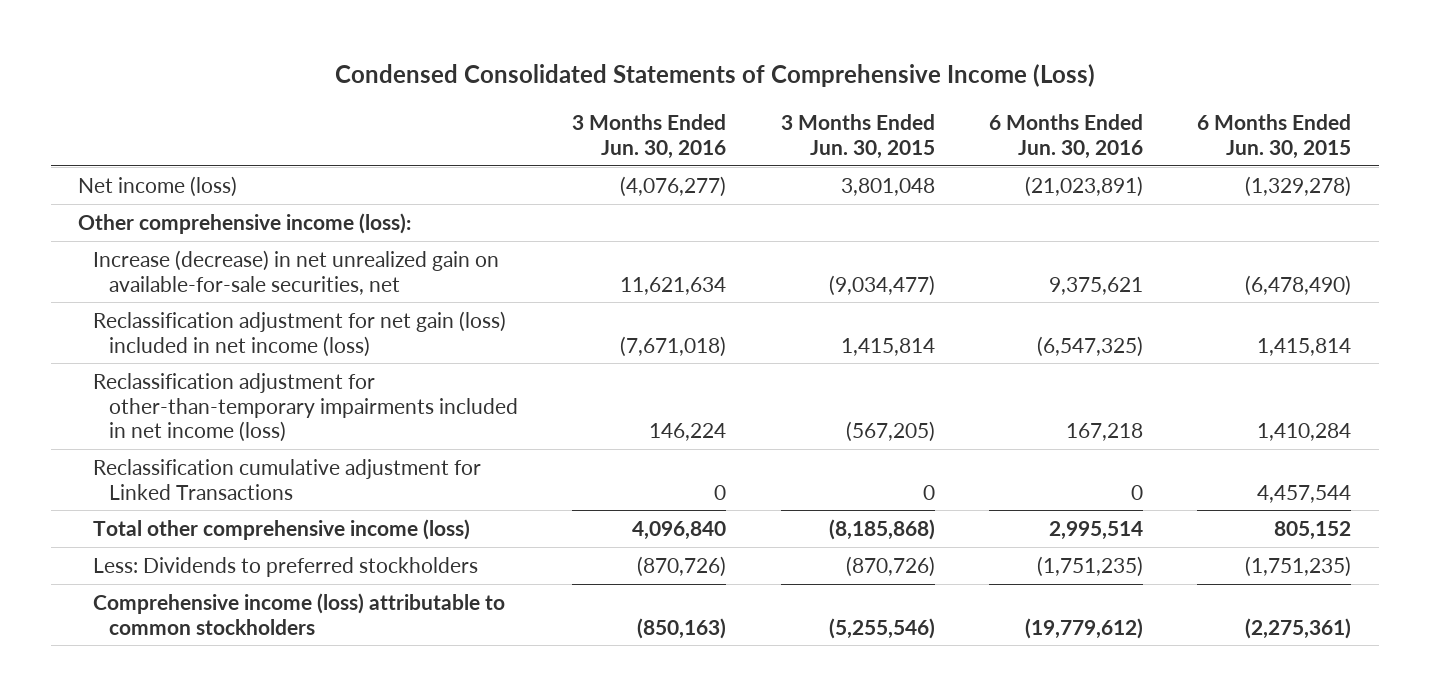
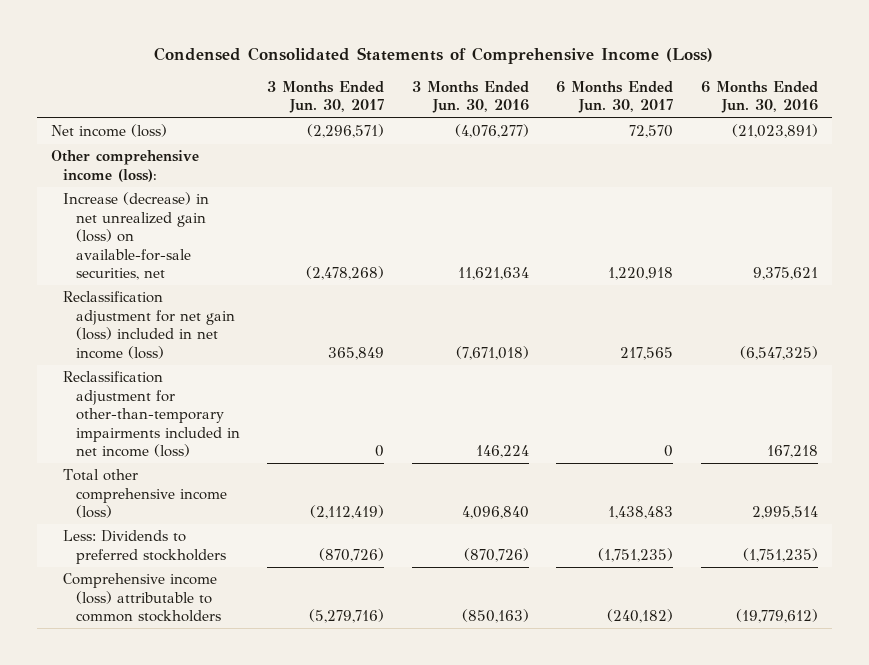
[780,113,935,159] 3 Months Ended Jun. 30, 2015 -> none
[1197,113,1352,159] 6 Months Ended Jun. 30, 2015 -> none
none -> [267,80,385,114] 3 Months Ended Jun. 30, 2017
none -> [556,80,674,114] 6 Months Ended Jun. 30, 2017
[93,249,500,295] Increase (decrease) in net unrealized gain on available-for-sale securities, net -> [63,192,210,281] Increase (decrease) in net unrealized gain (loss) on available-for-sale securities, net
[93,458,482,500] Reclassification cumulative adjustment for Linked Transactions -> none

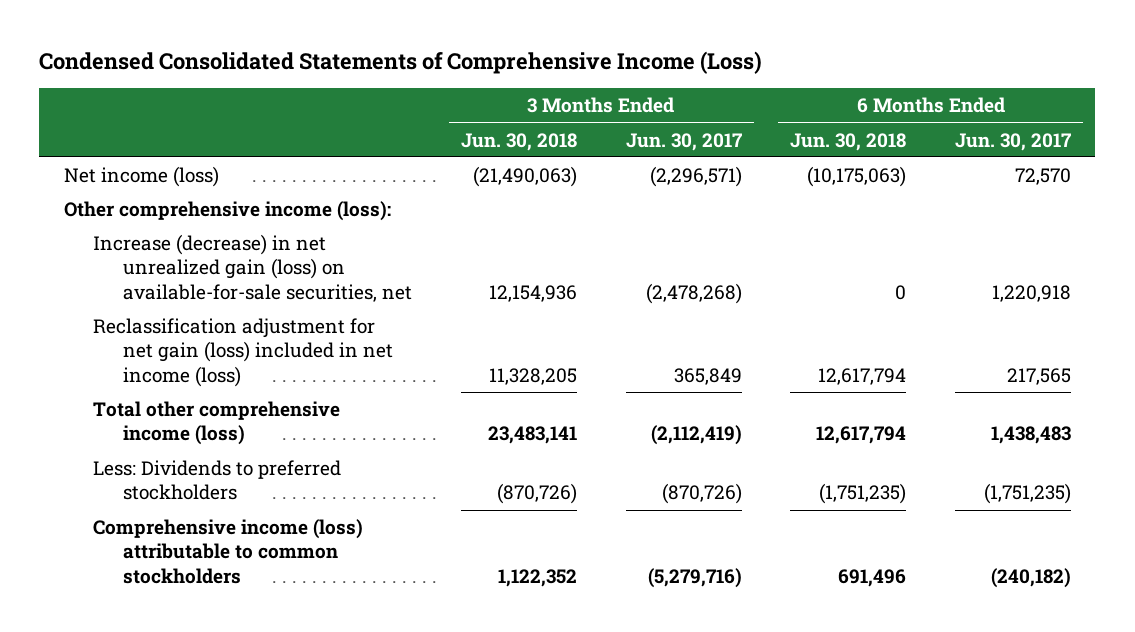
[411,80,529,114] 3 Months Ended Jun. 30, 2016 -> none
[700,80,818,114] 6 Months Ended Jun. 30, 2016 -> none
none -> [460,132,577,151] Jun. 30, 2018
none -> [790,132,907,151] Jun. 30, 2018
[63,371,240,458] Reclassification adjustment for other-than-temporary impairments included in net income (loss) -> none

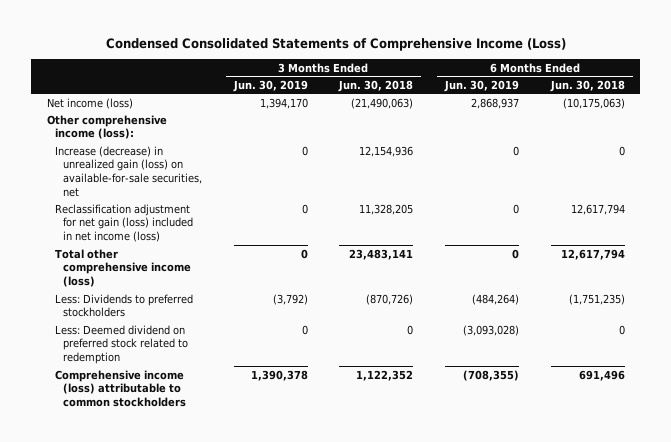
[625,132,742,151] Jun. 30, 2017 -> none
[954,132,1071,151] Jun. 30, 2017 -> none
none -> [232,79,308,92] Jun. 30, 2019
none -> [443,79,519,92] Jun. 30, 2019
[93,234,413,302] Increase (decrease) in net unrealized gain (loss) on available-for-sale securities, net -> [54,145,202,197] Increase (decrease) in unrealized gain (loss) on available-for-sale securities, net
none -> [54,324,188,365] Less: Deemed dividend on preferred stock related to redemption

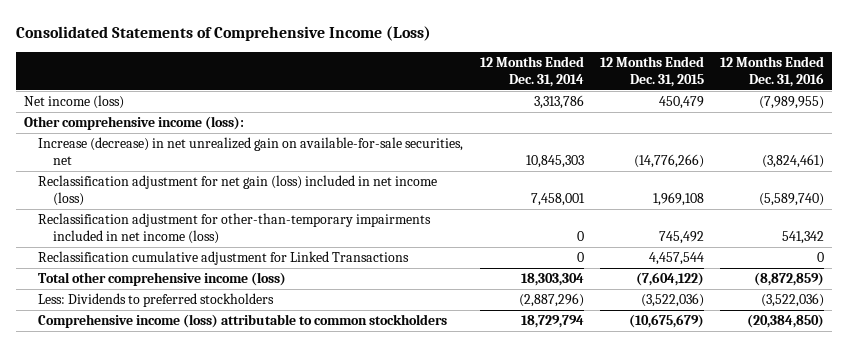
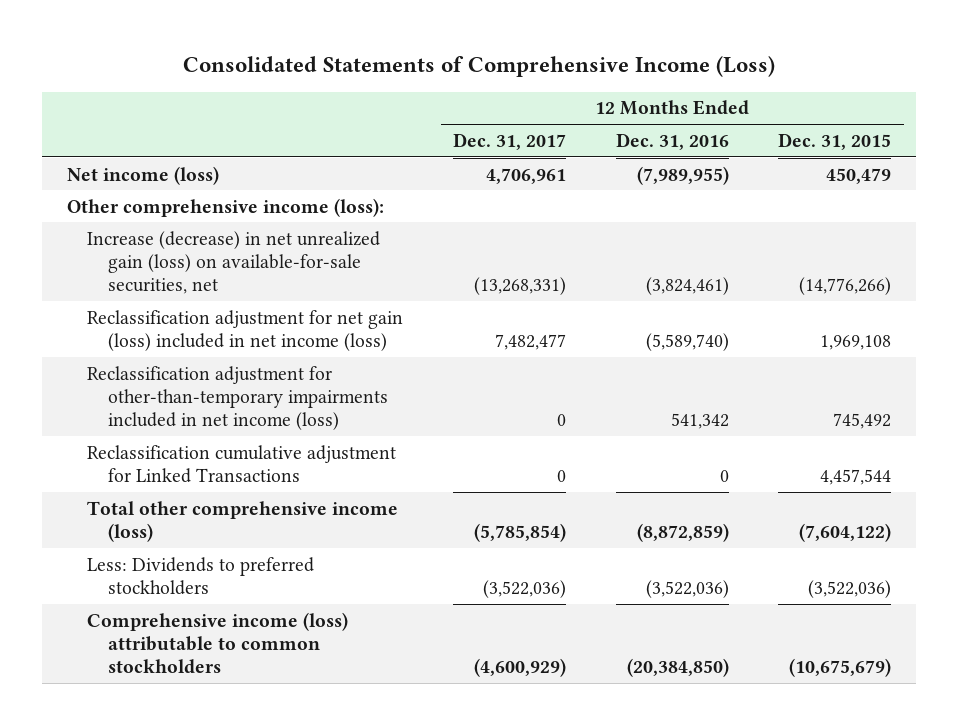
[479,56,584,88] 12 Months Ended Dec. 31, 2014 -> none
none -> [453,132,567,150] Dec. 31, 2017
[38,137,464,166] Increase (decrease) in net unrealized gain on available-for-sale securities, net -> [87,230,381,295] Increase (decrease) in net unrealized gain (loss) on available-for-sale securities, net

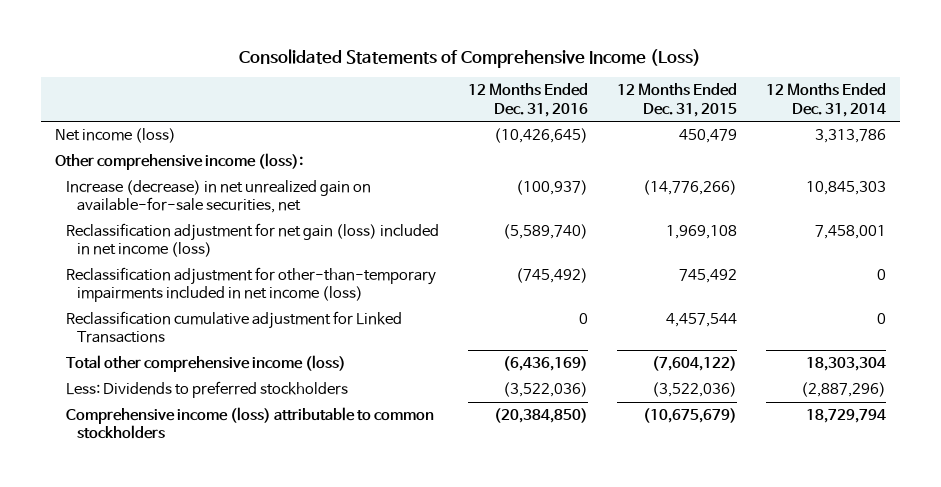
[453,132,567,150] Dec. 31, 2017 -> none
none -> [765,83,886,117] 12 Months Ended Dec. 31, 2014
[636,165,729,185] (7,989,955) -> [493,128,588,144] (10,426,645)
[87,230,381,295] Increase (decrease) in net unrealized gain (loss) on available-for-sale securities, net -> [66,180,372,214] Increase (decrease) in net unrealized gain on available-for-sale securities, net
[645,277,729,296] (3,824,461) -> [515,180,588,196] (100,937)
[670,413,729,430] 541,342 -> [515,268,588,284] (745,492)
[636,522,729,542] (8,872,859) -> [502,356,588,372] (6,436,169)

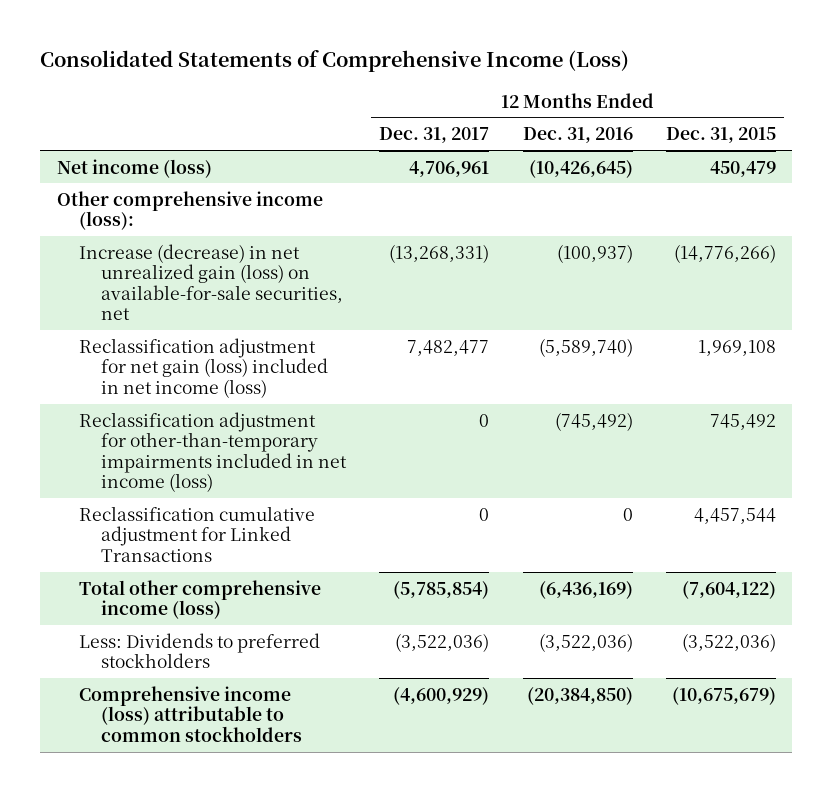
[765,83,886,117] 12 Months Ended Dec. 31, 2014 -> none
none -> [379,127,490,144] Dec. 31, 2017
[66,180,372,214] Increase (decrease) in net unrealized gain on available-for-sale securities, net -> [79,243,344,321] Increase (decrease) in net unrealized gain (loss) on available-for-sale securities, net

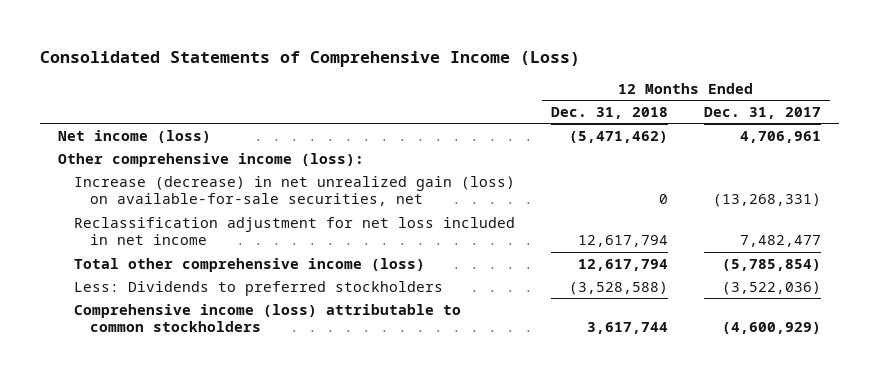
[522,127,633,144] Dec. 31, 2016 -> none
[665,127,776,144] Dec. 31, 2015 -> none
none -> [551,106,669,119] Dec. 31, 2018
[79,411,348,493] Reclassification adjustment for other-than-temporary impairments included in net income (loss) -> none
[79,505,316,562] Reclassification cumulative adjustment for Linked Transactions -> none
[79,337,329,398] Reclassification adjustment for net gain (loss) included in net income (loss) -> [74,216,516,246] Reclassification adjustment for net loss included in net income

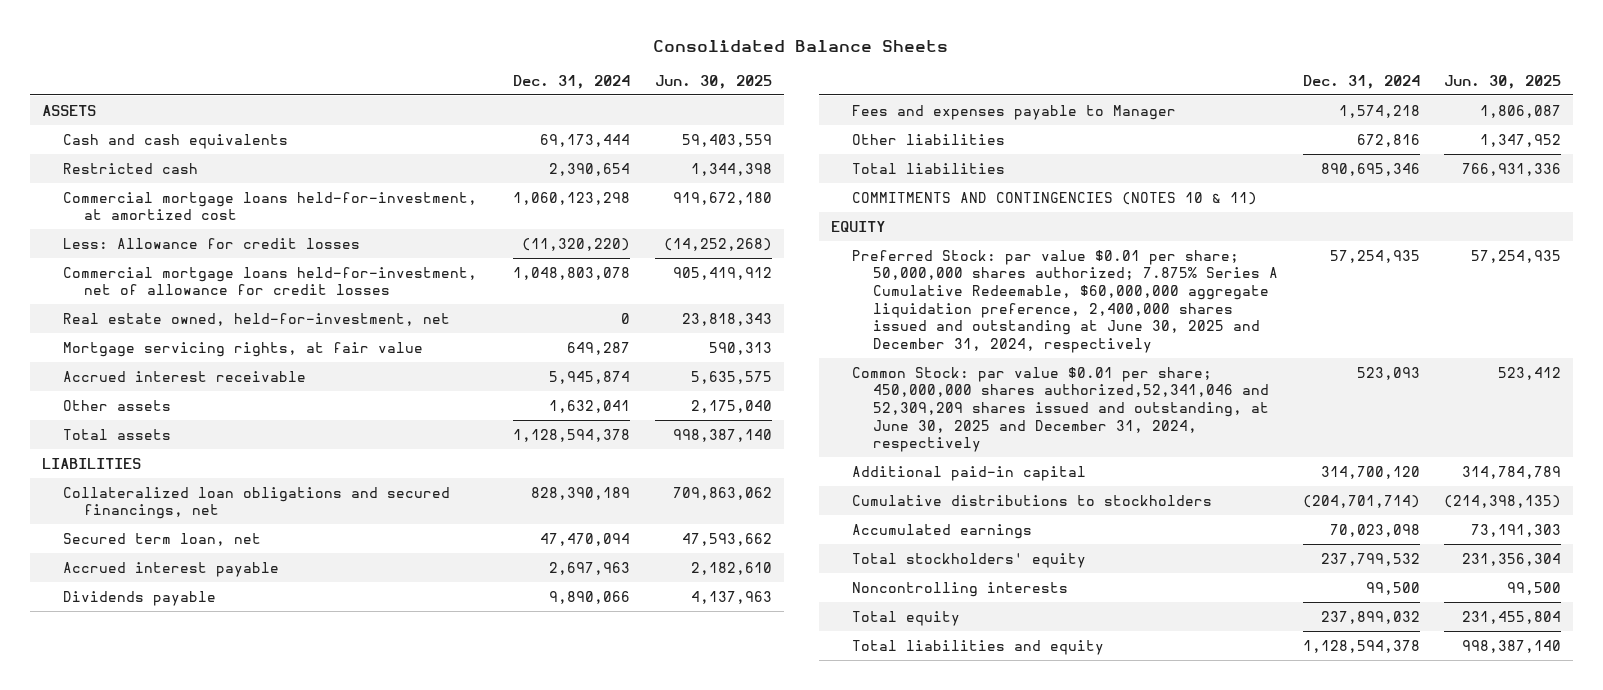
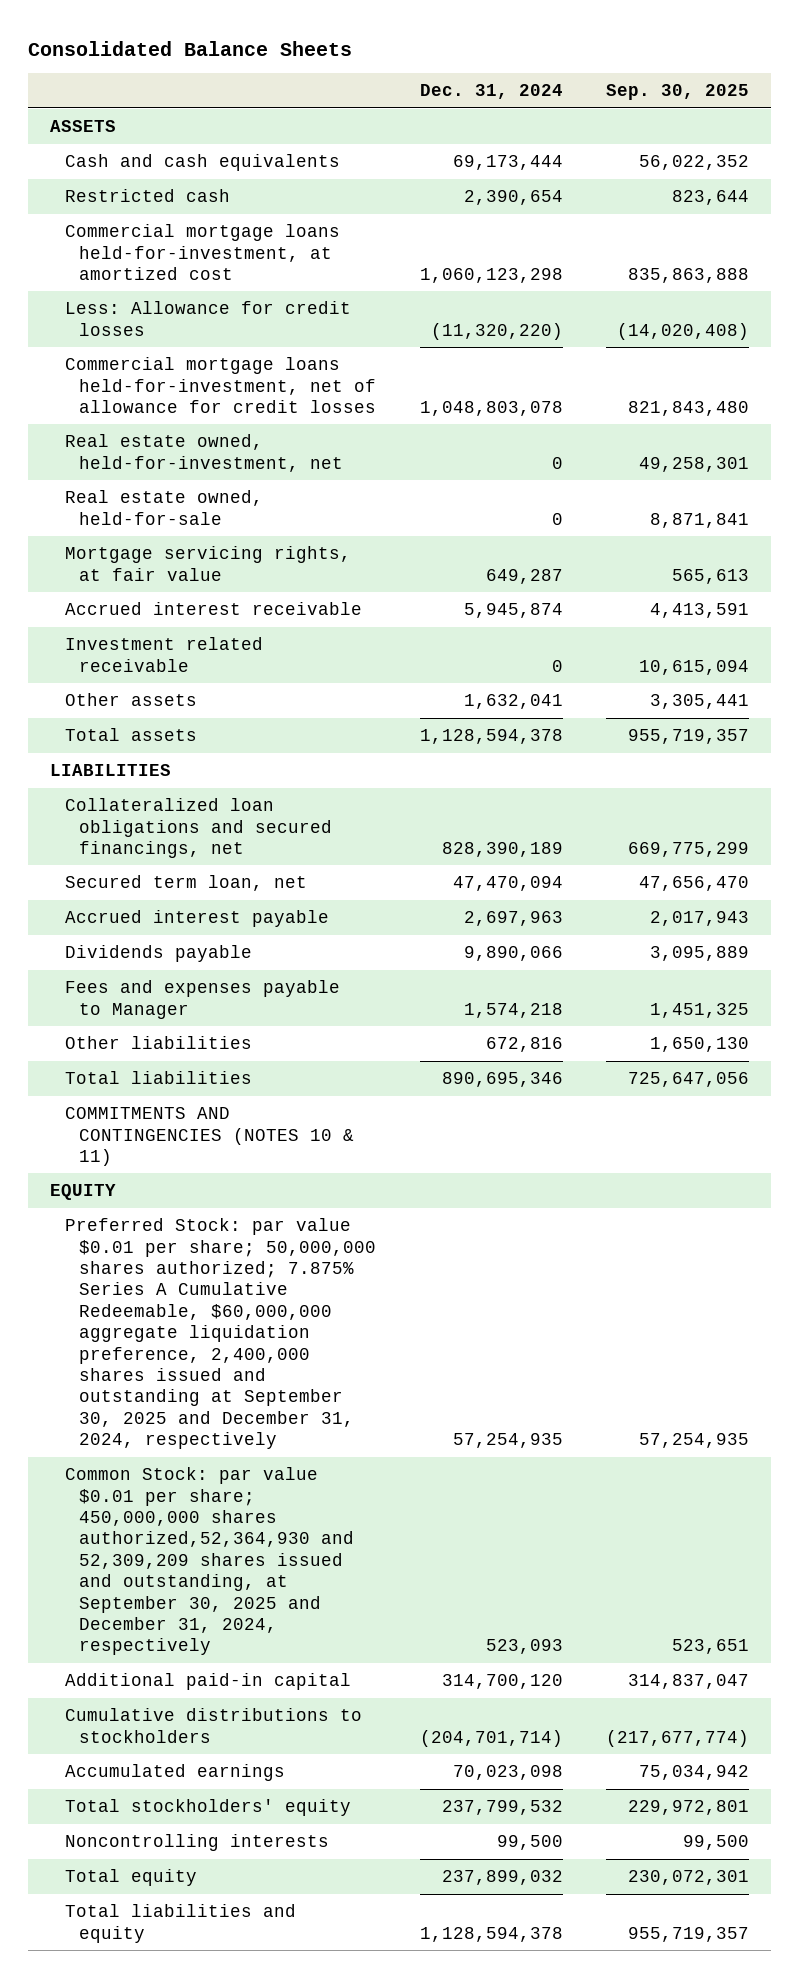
[654,74,772,89] Jun. 30, 2025 -> none
none -> [606,84,750,101] Sep. 30, 2025
none -> [64,490,263,525] Real estate owned, held-for-sale
none -> [64,637,263,672] Investment related receivable
[852,249,1279,353] Preferred Stock: par value $0.01 per share; 50,000,000 shares authorized; 7.875% Series A Cumulative Redeemable, $60,000,000 aggregate liquidation preference, 2,400,000 shares issued and outstanding at June 30, 2025 and December 31, 2024, respectively -> [64,1218,377,1450] Preferred Stock: par value $0.01 per share; 50,000,000 shares authorized; 7.875% Series A Cumulative Redeemable, $60,000,000 aggregate liquidation preference, 2,400,000 shares issued and outstanding at September 30, 2025 and December 31, 2024, respectively
[852,366,1270,453] Common Stock: par value $0.01 per share; 450,000,000 shares authorized,52,341,046 and 52,309,209 shares issued and outstanding, at June 30, 2025 and December 31, 2024, respectively -> [64,1467,355,1656] Common Stock: par value $0.01 per share; 450,000,000 shares authorized,52,364,930 and 52,309,209 shares issued and outstanding, at September 30, 2025 and December 31, 2024, respectively

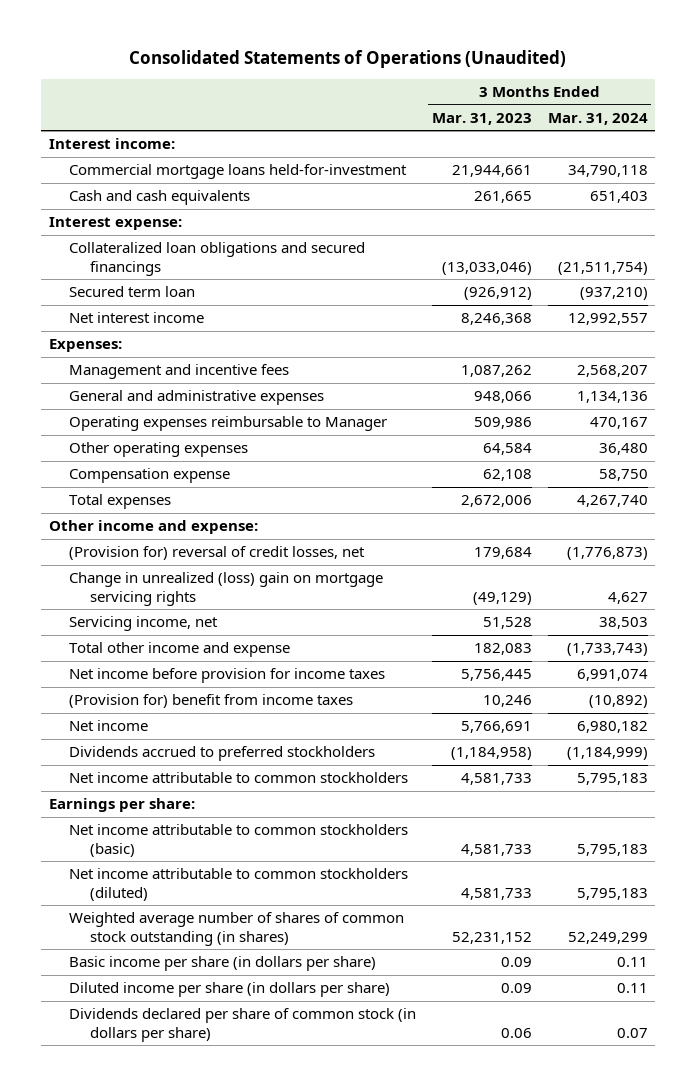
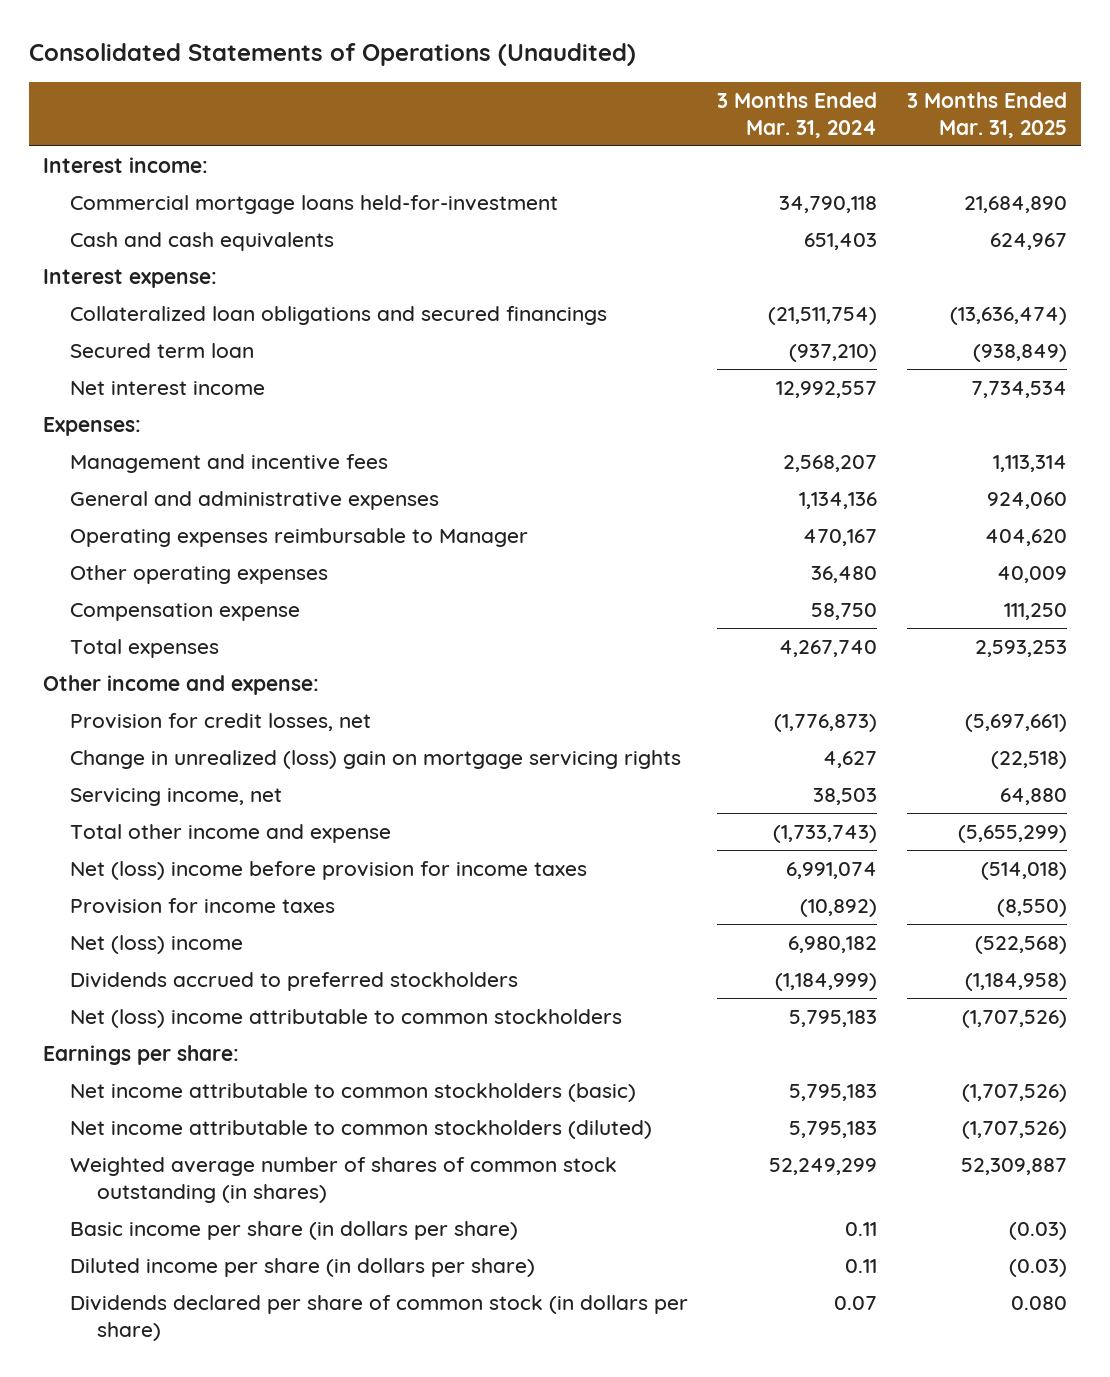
[431,113,532,126] Mar. 31, 2023 -> none
none -> [906,92,1067,139] 3 Months Ended Mar. 31, 2025
[69,546,366,561] (Provision for) reversal of credit losses, net -> [70,712,372,731] Provision for credit losses, net
[69,668,386,684] Net income before provision for income taxes -> [70,860,588,880] Net (loss) income before provision for income taxes
[69,694,354,709] (Provision for) benefit from income taxes -> [70,897,336,914] Provision for income taxes
[69,720,149,732] Net income -> [70,934,244,954] Net (loss) income
[69,772,409,784] Net income attributable to common stockholders -> [70,1008,623,1028] Net (loss) income attributable to common stockholders

